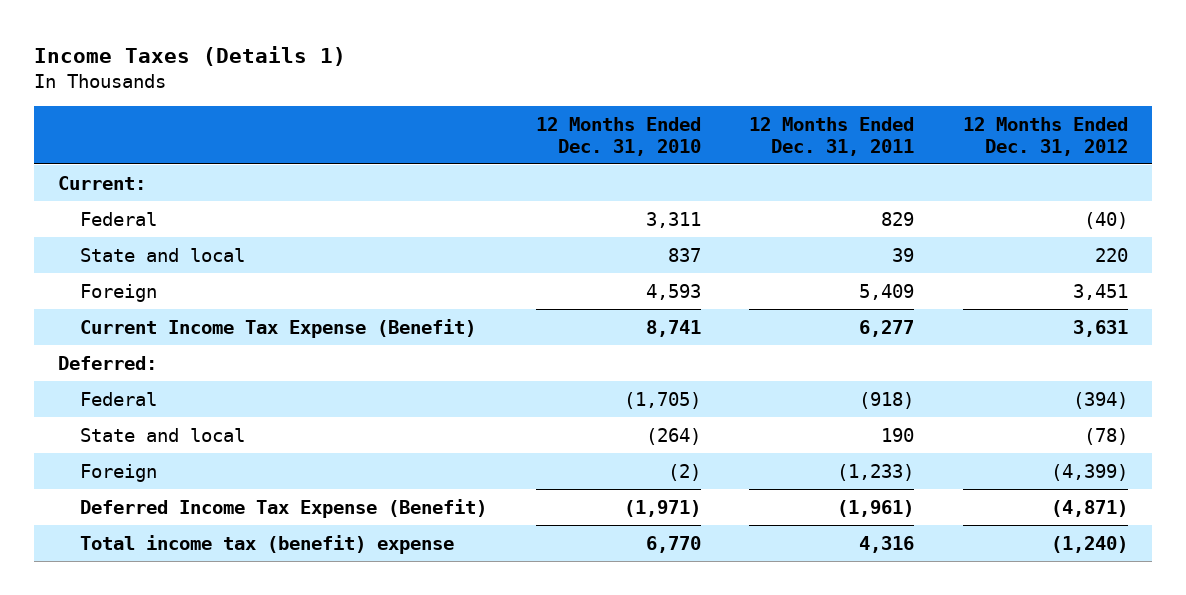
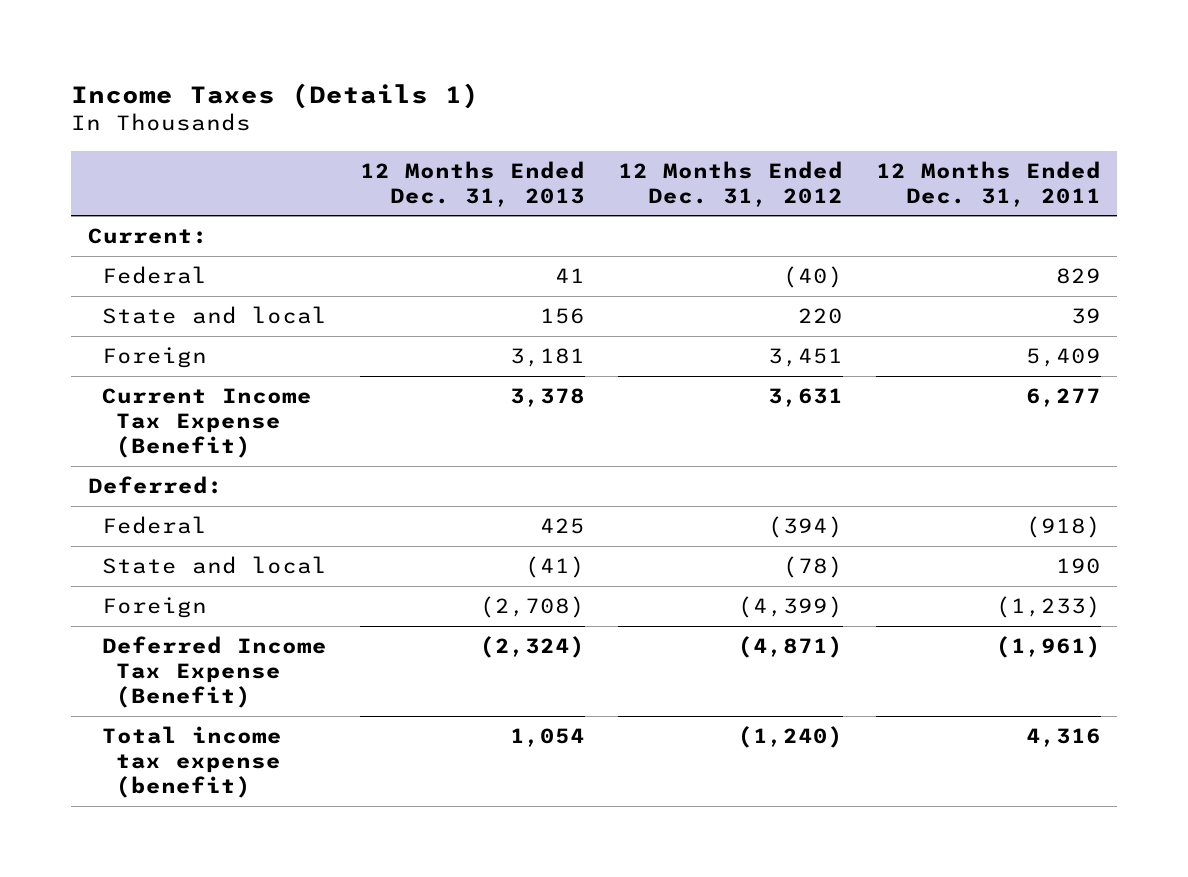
[535,116,701,156] 12 Months Ended Dec. 31, 2010 -> none
none -> [359,160,585,207] 12 Months Ended Dec. 31, 2013
[80,534,455,554] Total income tax (benefit) expense -> [101,726,282,798] Total income tax expense (benefit)

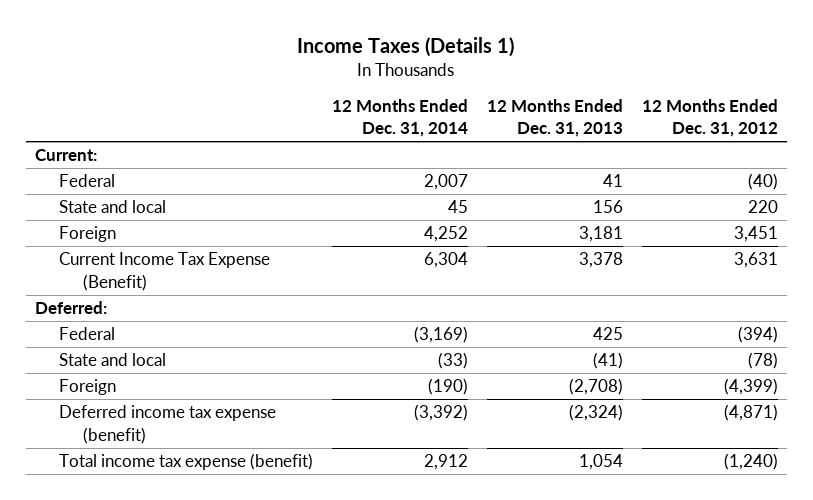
[875,160,1101,207] 12 Months Ended Dec. 31, 2011 -> none
none -> [332,99,469,138] 12 Months Ended Dec. 31, 2014
[101,636,327,708] Deferred Income Tax Expense (Benefit) -> [59,405,277,444] Deferred income tax expense (benefit)

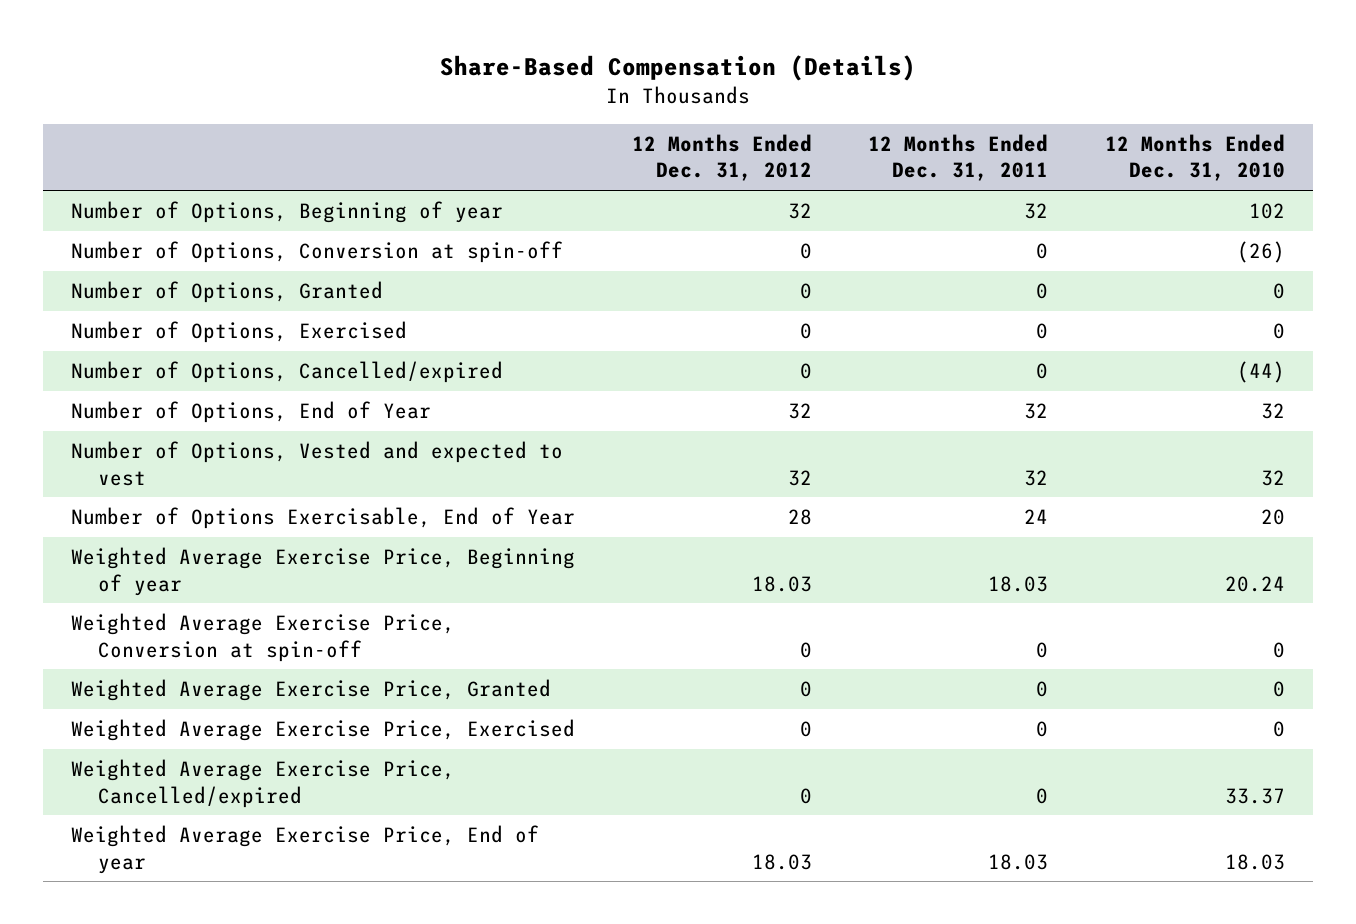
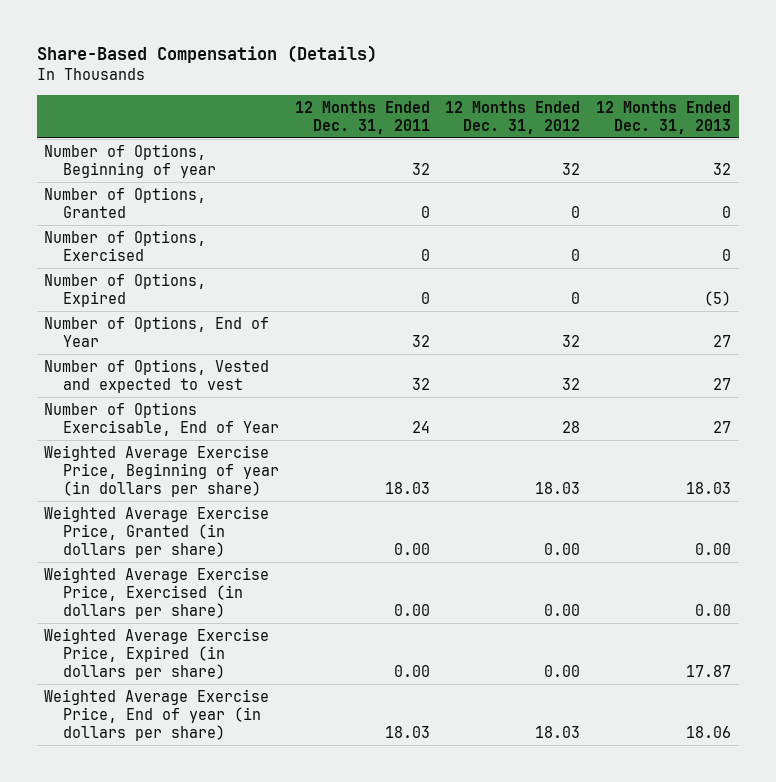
[1105,133,1286,182] 12 Months Ended Dec. 31, 2010 -> none
none -> [596,100,732,134] 12 Months Ended Dec. 31, 2013
[71,241,564,264] Number of Options, Conversion at spin-off -> none
[71,361,504,384] Number of Options, Cancelled/expired -> [44,273,207,307] Number of Options, Expired
[71,613,456,662] Weighted Average Exercise Price, Conversion at spin-off -> none
[71,547,576,596] Weighted Average Exercise Price, Beginning of year -> [44,445,279,497] Weighted Average Exercise Price, Beginning of year (in dollars per share)
[71,679,552,702] Weighted Average Exercise Price, Granted -> [44,506,270,558] Weighted Average Exercise Price, Granted (in dollars per share)
[799,681,812,698] 0 -> [544,542,581,555] 0.00
[1036,681,1049,698] 0 -> [393,542,430,555] 0.00
[71,719,576,742] Weighted Average Exercise Price, Exercised -> [44,567,270,619] Weighted Average Exercise Price, Exercised (in dollars per share)
[799,721,812,738] 0 -> [544,603,581,616] 0.00
[1036,721,1049,738] 0 -> [393,603,430,616] 0.00
[71,759,456,808] Weighted Average Exercise Price, Cancelled/expired -> [44,628,270,680] Weighted Average Exercise Price, Expired (in dollars per share)
[799,787,812,804] 0 -> [544,664,581,677] 0.00
[1036,787,1049,804] 0 -> [393,664,430,677] 0.00
[71,825,540,874] Weighted Average Exercise Price, End of year -> [44,689,270,741] Weighted Average Exercise Price, End of year (in dollars per share)

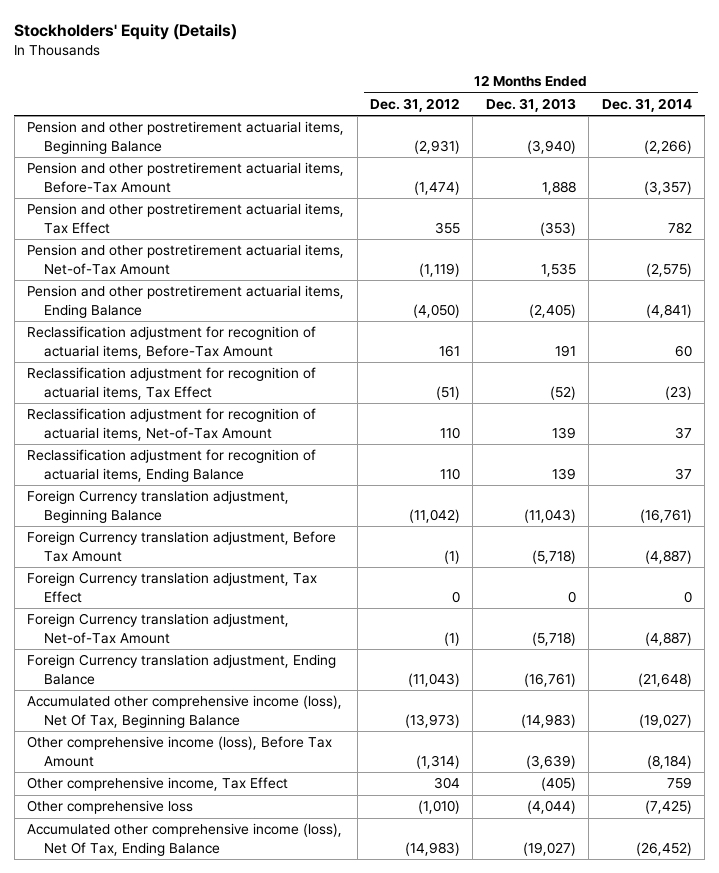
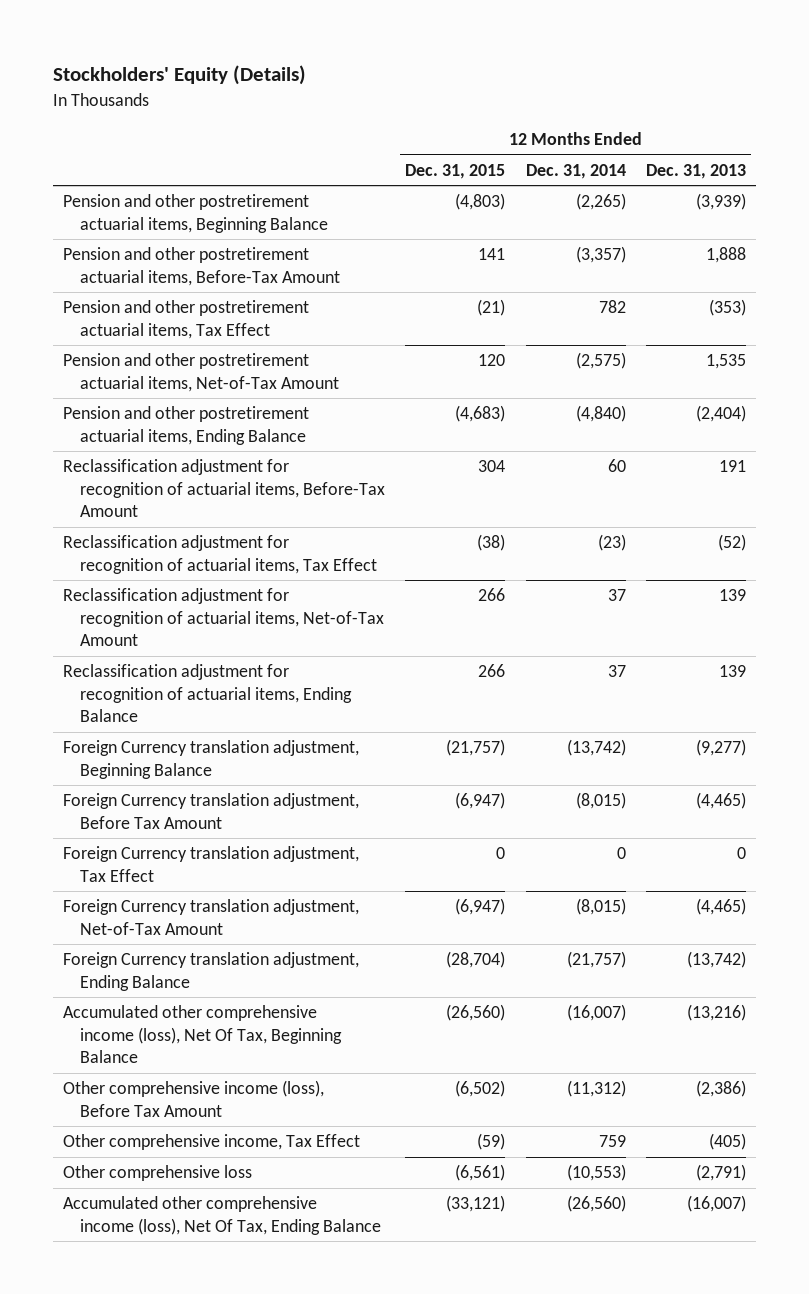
[370,97,461,112] Dec. 31, 2012 -> none
none -> [405,163,506,179] Dec. 31, 2015
[526,139,576,154] (3,940) -> [696,193,747,211] (3,939)
[643,139,692,154] (2,266) -> [575,193,626,211] (2,265)
[528,303,576,318] (2,405) -> [696,405,747,423] (2,404)
[645,303,692,318] (4,841) -> [575,405,626,423] (4,840)
[523,508,576,523] (11,043) -> [696,739,747,757] (9,277)
[639,508,692,523] (16,761) -> [566,739,626,757] (13,742)
[531,549,576,564] (5,718) -> [696,792,747,810] (4,465)
[644,549,692,564] (4,887) -> [575,792,626,810] (8,015)
[531,631,576,646] (5,718) -> [696,898,747,916] (4,465)
[644,631,692,646] (4,887) -> [575,898,626,916] (8,015)
[523,672,576,687] (16,761) -> [687,951,747,969] (13,742)
[637,672,692,687] (21,648) -> [566,951,626,969] (21,757)
[520,713,576,728] (14,983) -> [687,1004,747,1022] (13,216)
[638,713,692,728] (19,027) -> [566,1004,626,1022] (16,007)
[525,754,576,769] (3,639) -> [696,1080,747,1098] (2,386)
[646,754,692,769] (8,184) -> [566,1080,626,1098] (11,312)
[526,800,576,815] (4,044) -> [696,1164,747,1182] (2,791)
[644,800,692,815] (7,425) -> [566,1164,626,1182] (10,553)
[522,841,576,856] (19,027) -> [687,1195,747,1213] (16,007)
[635,841,692,856] (26,452) -> [566,1195,626,1213] (26,560)

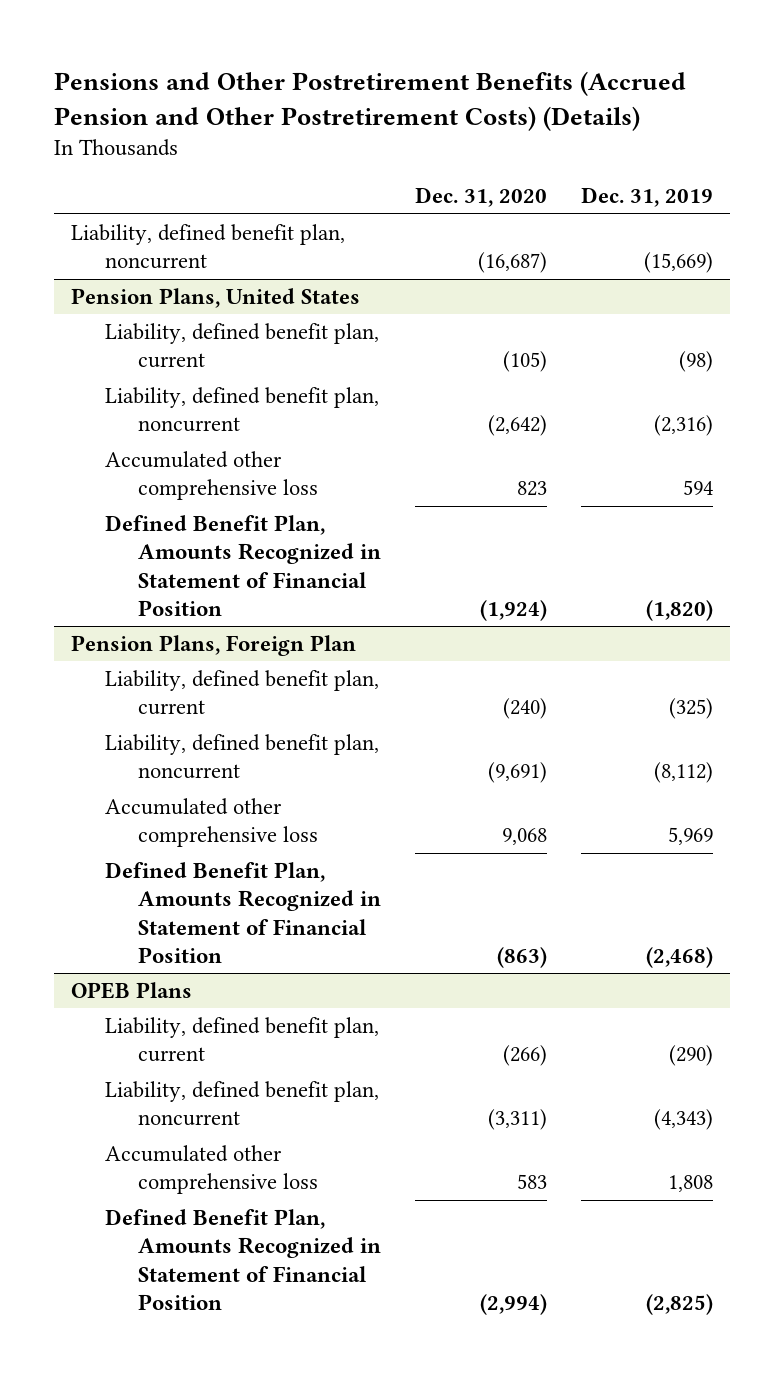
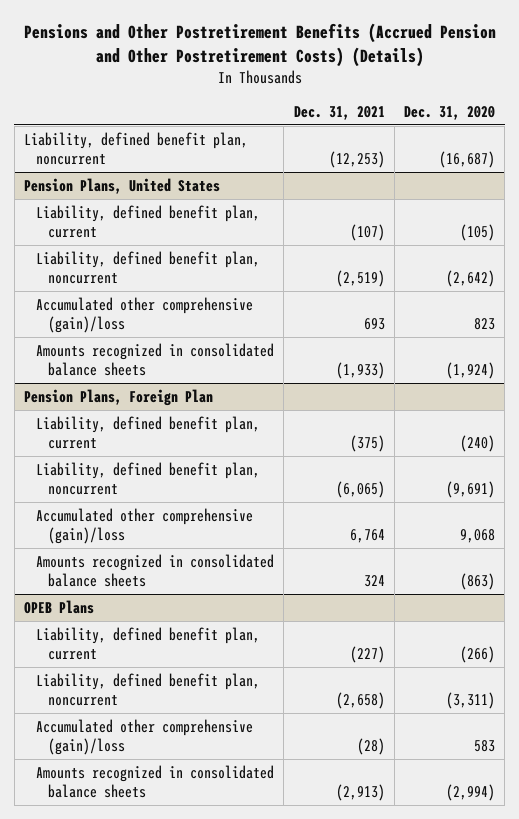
[581,187,714,208] Dec. 31, 2019 -> none
none -> [293,105,385,120] Dec. 31, 2021
[104,451,318,501] Accumulated other comprehensive loss -> [36,296,254,334] Accumulated other comprehensive (gain)/loss
[104,515,381,617] Defined Benefit Plan, Amounts Recognized in Statement of Financial Position -> [36,342,275,377] Amounts recognized in consolidated balance sheets
[104,798,318,848] Accumulated other comprehensive loss -> [36,507,254,545] Accumulated other comprehensive (gain)/loss
[104,862,381,964] Defined Benefit Plan, Amounts Recognized in Statement of Financial Position -> [36,553,275,588] Amounts recognized in consolidated balance sheets
[104,1145,318,1195] Accumulated other comprehensive loss -> [36,718,254,756] Accumulated other comprehensive (gain)/loss
[104,1209,381,1311] Defined Benefit Plan, Amounts Recognized in Statement of Financial Position -> [36,764,275,799] Amounts recognized in consolidated balance sheets

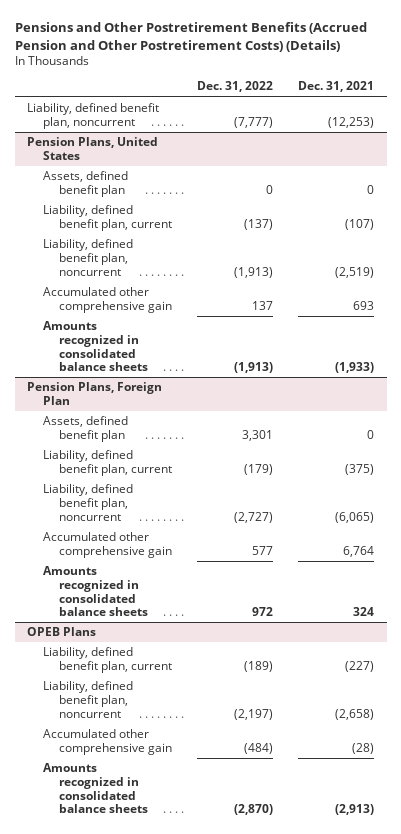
[404,105,496,120] Dec. 31, 2020 -> none
none -> [196,81,273,93] Dec. 31, 2022
none -> [42,171,128,197] Assets, defined benefit plan
[36,296,254,334] Accumulated other comprehensive (gain)/loss -> [42,287,172,313] Accumulated other comprehensive gain
none -> [42,416,128,442] Assets, defined benefit plan
[36,507,254,545] Accumulated other comprehensive (gain)/loss -> [42,532,172,558] Accumulated other comprehensive gain
[36,718,254,756] Accumulated other comprehensive (gain)/loss -> [42,729,172,755] Accumulated other comprehensive gain

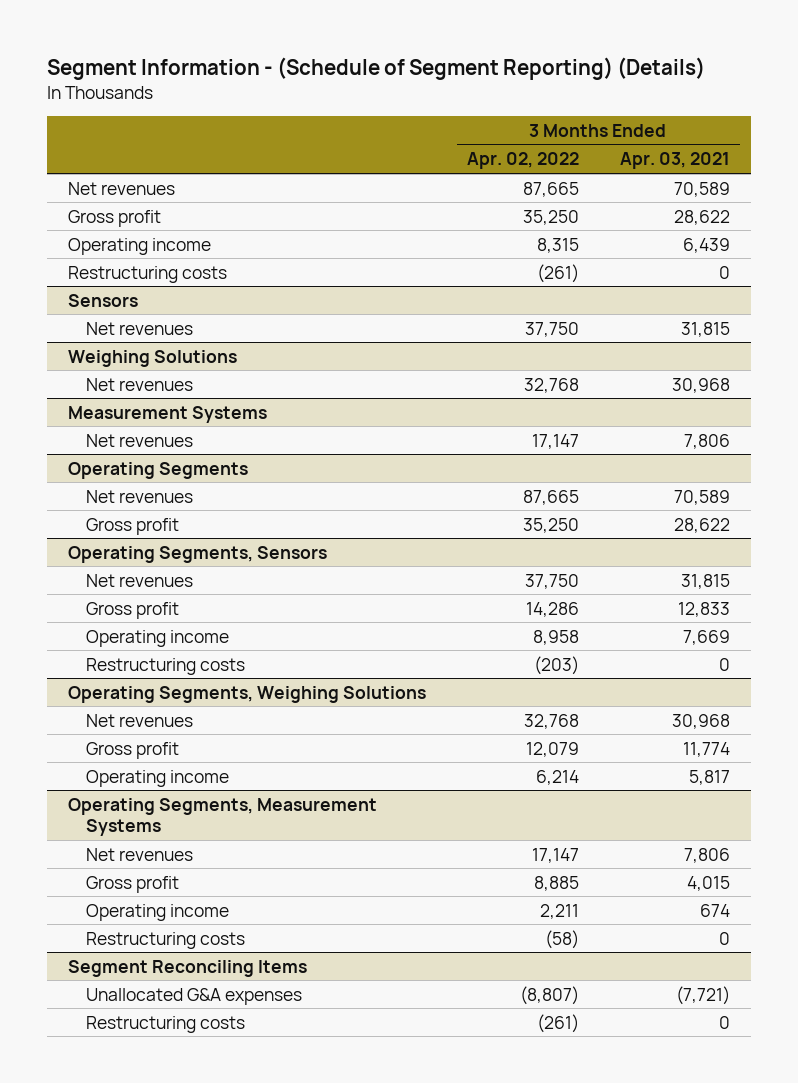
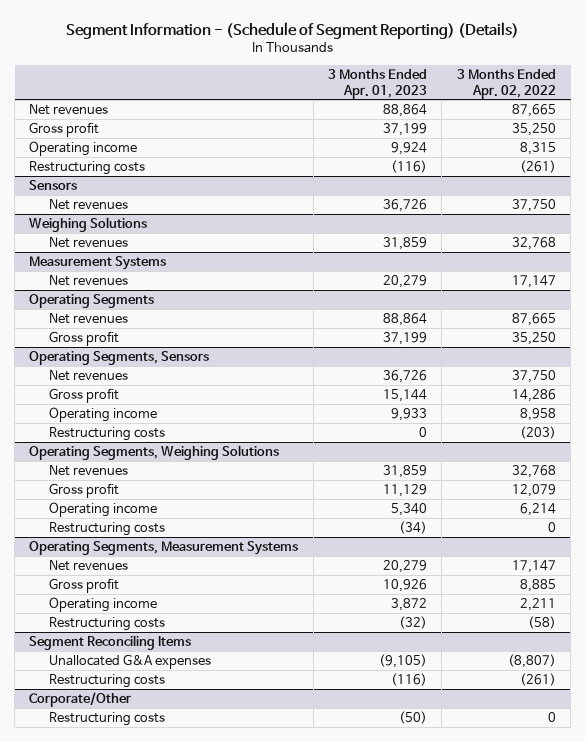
[620,152,731,170] Apr. 03, 2021 -> none
none -> [328,69,428,99] 3 Months Ended Apr. 01, 2023
none -> [49,521,166,536] Restructuring costs
none -> [29,691,132,707] Corporate/Other
none -> [49,711,166,726] Restructuring costs

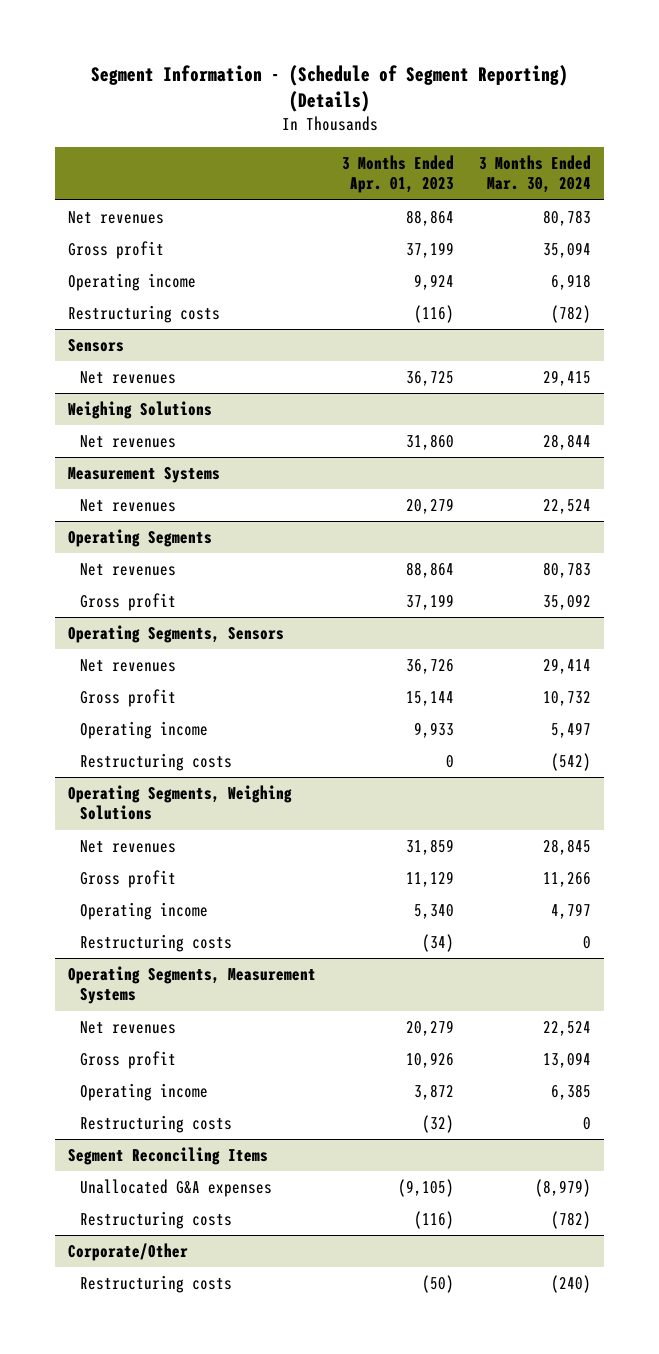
[456,69,556,99] 3 Months Ended Apr. 02, 2022 -> none
none -> [479,155,592,194] 3 Months Ended Mar. 30, 2024
[383,198,428,212] 36,726 -> [405,371,454,387] 36,725
[383,236,428,250] 31,859 -> [405,434,454,451] 31,860

